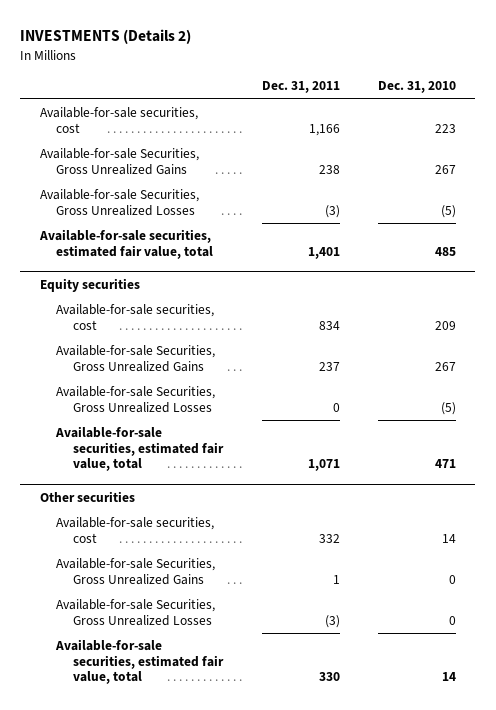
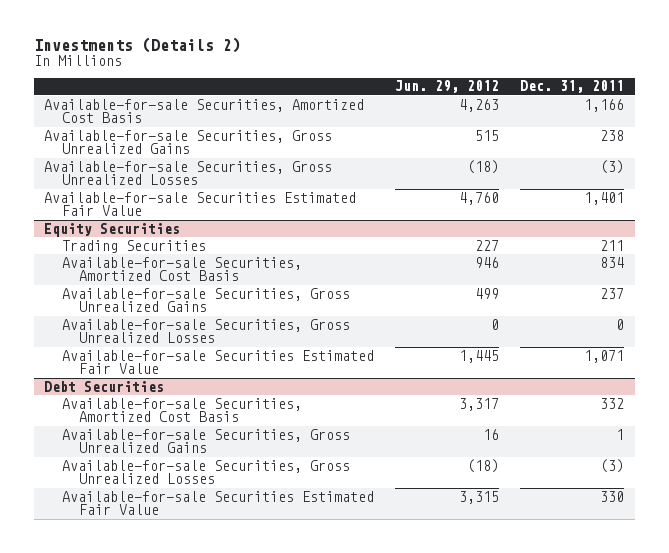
[20,29,192,45] INVESTMENTS (Details 2) -> [33,37,241,54] Investments (Details 2)
[378,81,457,94] Dec. 31, 2010 -> none
none -> [395,80,500,94] Jun. 29, 2012
[39,107,198,133] Available-for-sale securities, cost -> [44,98,365,124] Available-for-sale Securities, Amortized Cost Basis
[38,229,214,259] Available-for-sale securities, estimated fair value, total -> [44,191,357,217] Available-for-sale Securities Estimated Fair Value
[39,277,140,292] Equity securities -> [44,222,181,237] Equity Securities
none -> [61,239,206,253] Trading Securities
[56,304,215,330] Available-for-sale securities, cost -> [61,256,302,282] Available-for-sale Securities, Amortized Cost Basis
[39,490,135,502] Other securities -> none
[55,426,225,472] Available-for-sale securities, estimated fair value, total -> [61,349,374,375] Available-for-sale Securities Estimated Fair Value
none -> [44,380,165,392] Debt Securities
[56,517,215,543] Available-for-sale securities, cost -> [61,397,302,423] Available-for-sale Securities, Amortized Cost Basis
[55,639,225,685] Available-for-sale securities, estimated fair value, total -> [61,490,374,516] Available-for-sale Securities Estimated Fair Value

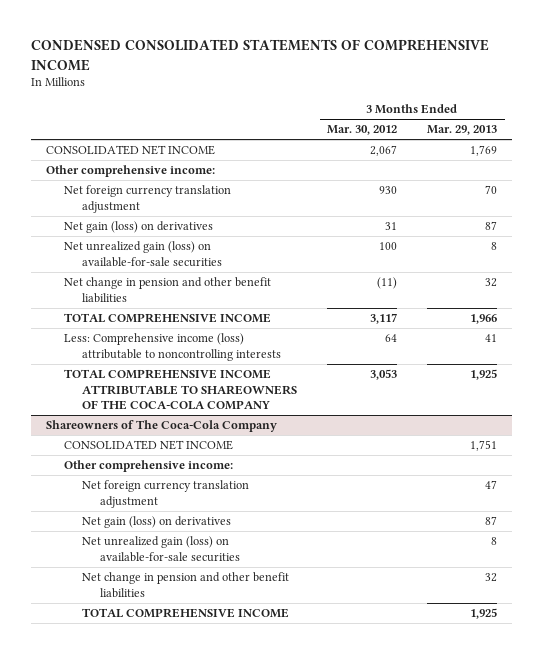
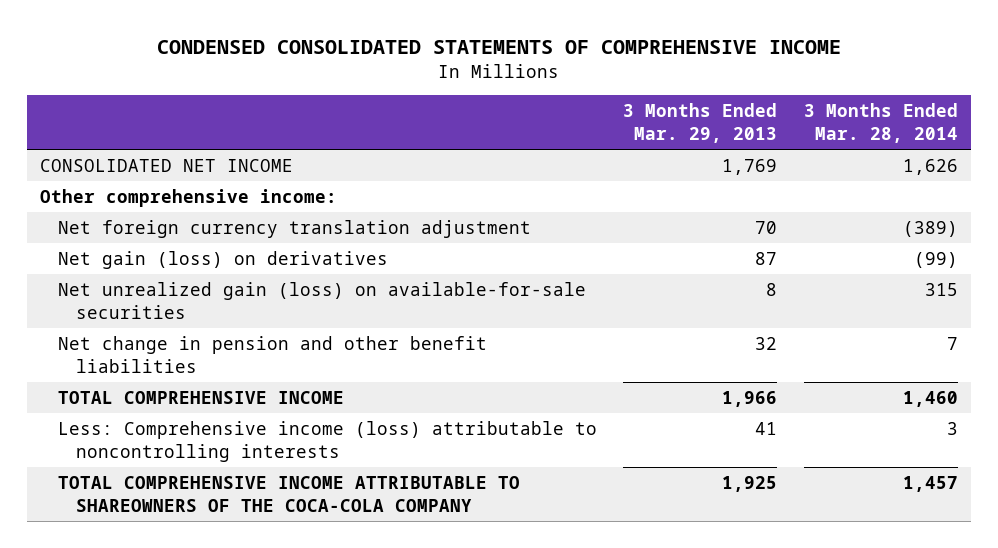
[327,125,398,136] Mar. 30, 2012 -> none
none -> [804,103,959,144] 3 Months Ended Mar. 28, 2014
[45,420,277,433] Shareowners of The Coca-Cola Company -> none
[64,440,234,451] CONSOLIDATED NET INCOME -> none
[64,460,234,473] Other comprehensive income: -> none
[82,480,250,508] Net foreign currency translation adjustment -> none
[82,516,232,529] Net gain (loss) on derivatives -> none
[82,536,241,562] Net unrealized gain (loss) on available-for-sale securities -> none
[82,572,290,598] Net change in pension and other benefit liabilities -> none
[82,608,290,619] TOTAL COMPREHENSIVE INCOME -> none

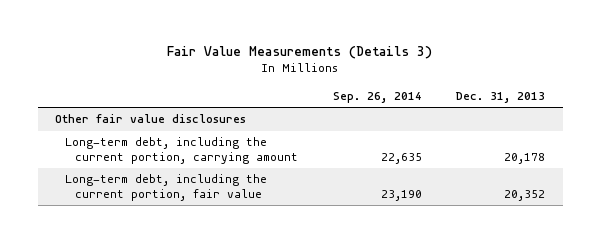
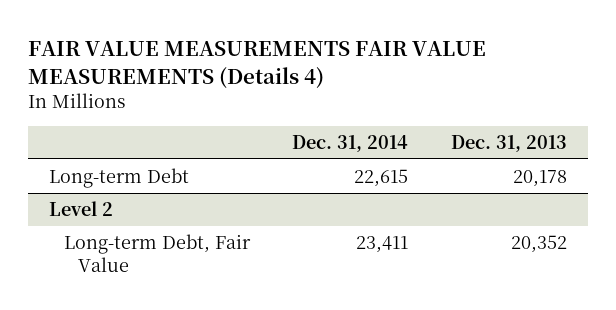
[167,46,433,60] Fair Value Measurements (Details 3) -> [28,40,487,89] FAIR VALUE MEASUREMENTS FAIR VALUE MEASUREMENTS (Details 4)
[332,91,422,103] Sep. 26, 2014 -> none
none -> [292,134,409,152] Dec. 31, 2014
[55,114,247,124] Other fair value disclosures -> none
[65,137,298,164] Long-term debt, including the current portion, carrying amount -> [49,168,190,189] Long-term Debt
none -> [49,201,114,217] Level 2
[65,174,268,201] Long-term debt, including the current portion, fair value -> [63,234,251,273] Long-term Debt, Fair Value

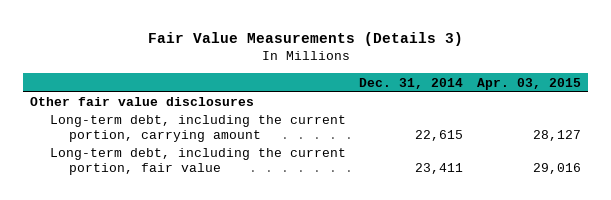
[28,40,487,89] FAIR VALUE MEASUREMENTS FAIR VALUE MEASUREMENTS (Details 4) -> [147,32,463,47] Fair Value Measurements (Details 3)
[450,134,567,152] Dec. 31, 2013 -> none
none -> [477,77,582,90] Apr. 03, 2015
[49,201,114,217] Level 2 -> none
none -> [30,97,255,107] Other fair value disclosures
[49,168,190,189] Long-term Debt -> [49,115,346,143] Long-term debt, including the current portion, carrying amount
[63,234,251,273] Long-term Debt, Fair Value -> [49,148,346,176] Long-term debt, including the current portion, fair value

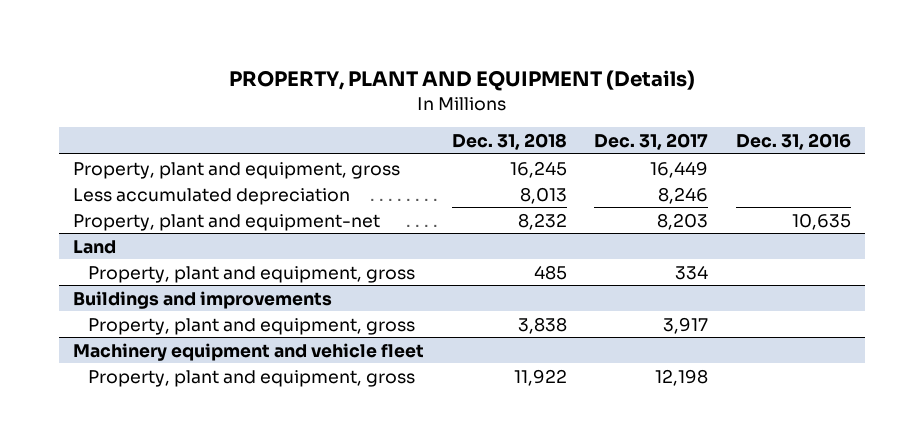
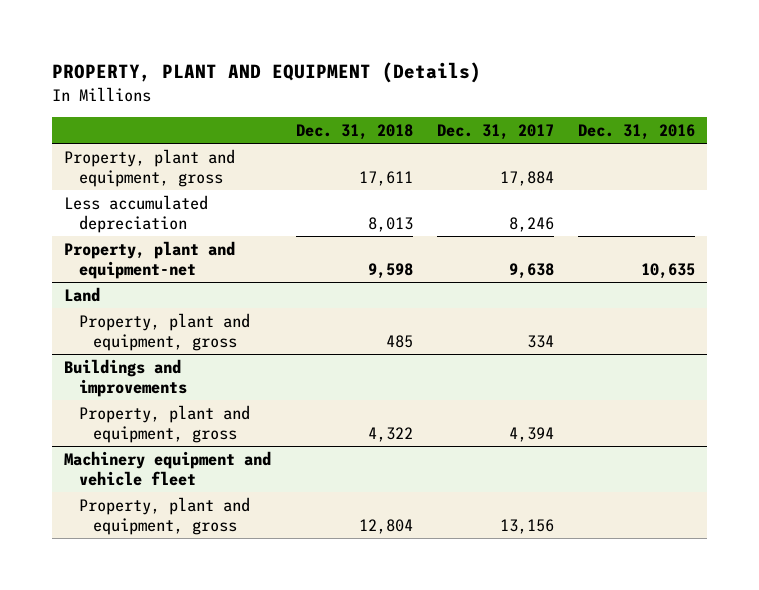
[509,160,567,178] 16,245 -> [358,170,413,186] 17,611
[650,160,709,178] 16,449 -> [499,170,554,186] 17,884
[517,212,567,230] 8,232 -> [367,262,413,279] 9,598
[657,212,709,230] 8,203 -> [508,262,554,279] 9,638
[517,316,567,334] 3,838 -> [367,426,413,442] 4,322
[663,316,709,334] 3,917 -> [508,426,554,442] 4,394
[513,368,567,386] 11,922 -> [358,518,413,534] 12,804
[655,368,709,386] 12,198 -> [499,518,554,534] 13,156

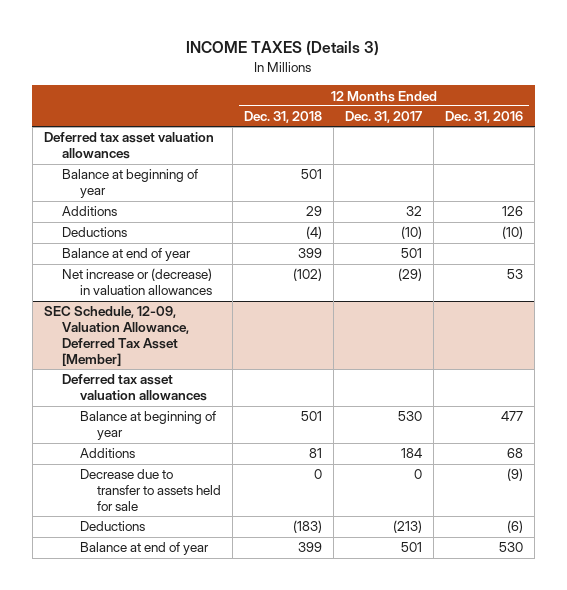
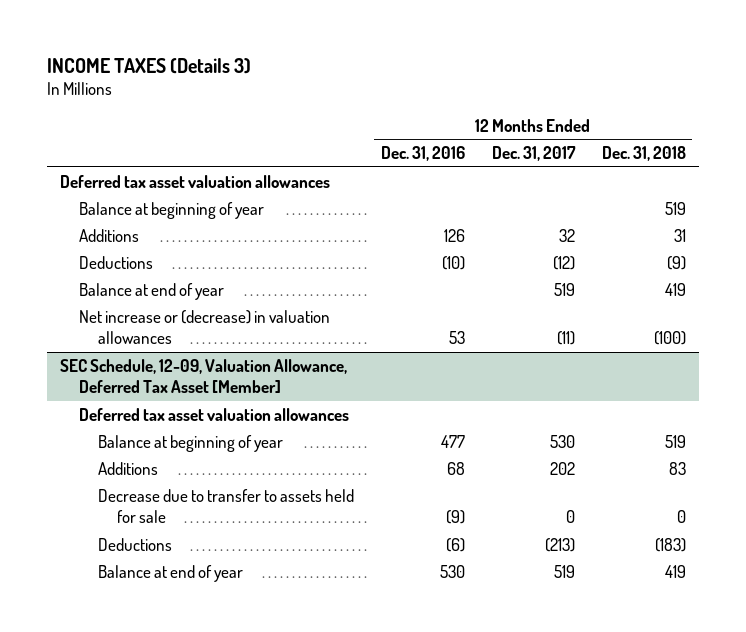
[301,169,323,180] 501 -> [664,201,686,215] 519
[306,206,323,217] 29 -> [673,228,686,242] 31
[306,226,323,240] (4) -> [666,255,686,270] (9)
[401,226,423,240] (10) -> [552,255,575,270] (12)
[298,248,323,259] 399 -> [664,282,686,296] 419
[401,248,423,259] 501 -> [553,282,575,296] 519
[293,268,323,282] (102) -> [653,331,686,346] (100)
[398,268,423,282] (29) -> [556,331,575,346] (11)
[301,411,323,422] 501 -> [664,434,686,448] 519
[309,448,323,459] 81 -> [668,461,686,475] 83
[401,448,423,459] 184 -> [549,461,575,475] 202
[298,542,323,553] 399 -> [664,564,686,578] 419
[401,542,423,553] 501 -> [553,564,575,578] 519

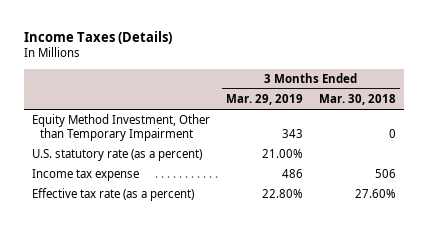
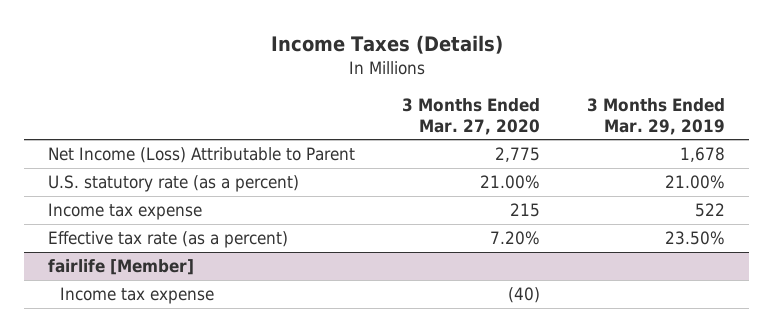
[319,94,397,106] Mar. 30, 2018 -> none
none -> [402,97,541,135] 3 Months Ended Mar. 27, 2020
[32,114,211,142] Equity Method Investment, Other than Temporary Impairment -> none
none -> [48,147,356,164] Net Income (Loss) Attributable to Parent
[282,169,304,179] 486 -> [695,203,726,218] 522
[262,189,304,199] 22.80% -> [665,231,726,246] 23.50%
none -> [48,259,195,276] fairlife [Member]
none -> [60,287,215,305] Income tax expense

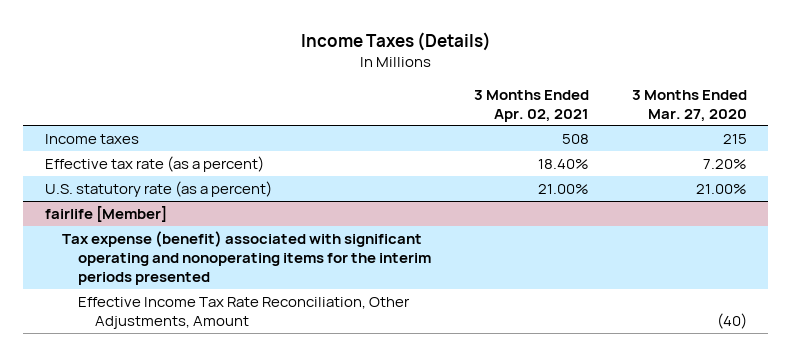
[587,97,726,135] 3 Months Ended Mar. 29, 2019 -> none
none -> [474,89,590,122] 3 Months Ended Apr. 02, 2021
[48,147,356,164] Net Income (Loss) Attributable to Parent -> none
[48,203,203,221] Income tax expense -> [44,133,139,144] Income taxes
[48,175,300,193] U.S. statutory rate (as a percent) -> [44,180,272,197] U.S. statutory rate (as a percent)
[60,287,215,305] Income tax expense -> none
none -> [61,230,432,286] Tax expense (benefit) associated with significant operating and nonoperating items for the interim periods presented
none -> [78,296,411,329] Effective Income Tax Rate Reconciliation, Other Adjustments, Amount

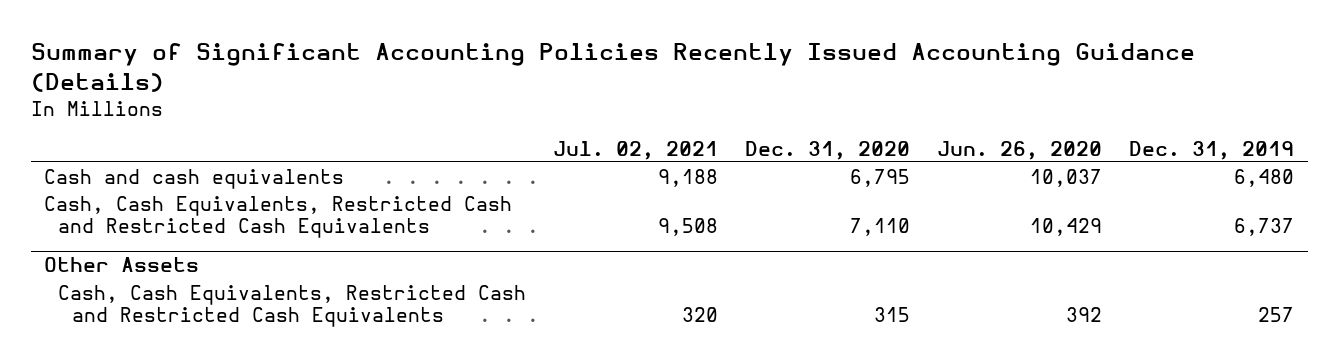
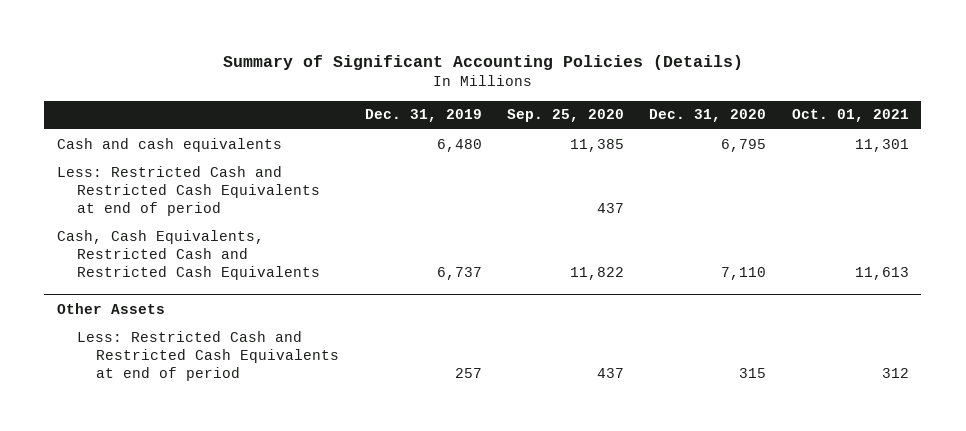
[30,43,1195,92] Summary of Significant Accounting Policies Recently Issued Accounting Guidance (Details) -> [222,54,743,70] Summary of Significant Accounting Policies (Details)
[553,140,719,160] Jul. 02, 2021 -> none
[937,140,1103,160] Jun. 26, 2020 -> none
none -> [507,109,625,123] Sep. 25, 2020
none -> [791,109,909,123] Oct. 01, 2021
none -> [57,165,320,216] Less: Restricted Cash and Restricted Cash Equivalents at end of period
[57,284,526,328] Cash, Cash Equivalents, Restricted Cash and Restricted Cash Equivalents -> [76,330,340,381] Less: Restricted Cash and Restricted Cash Equivalents at end of period

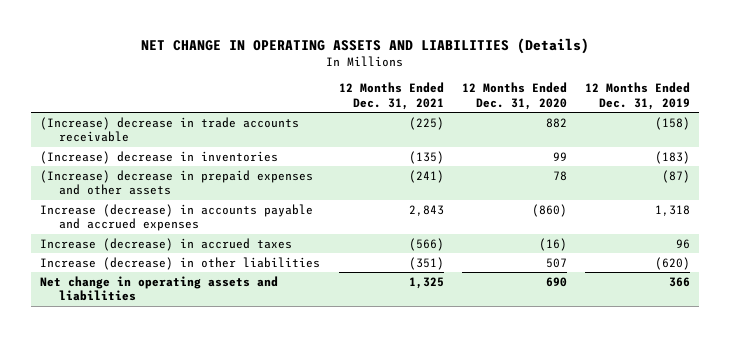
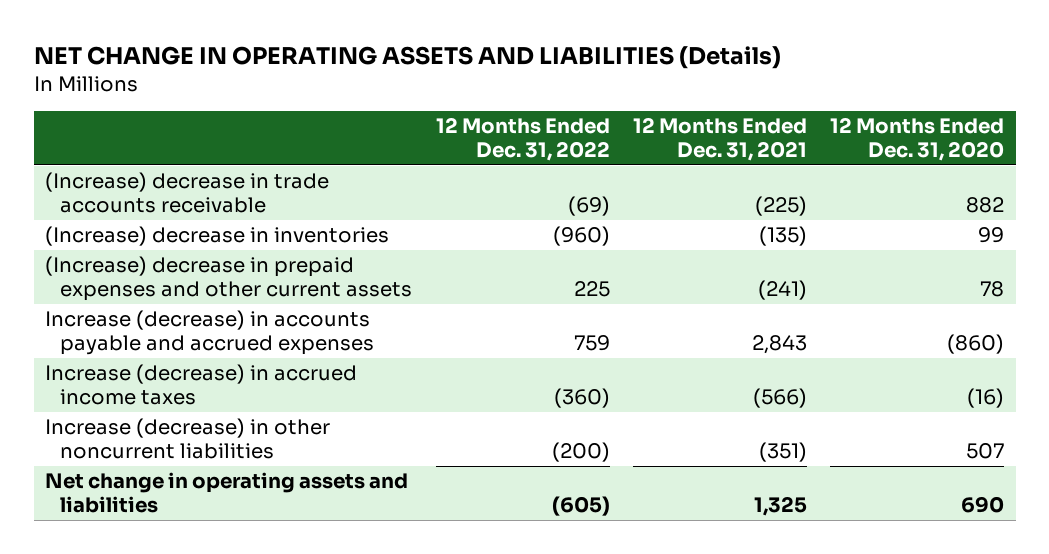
[585,82,691,110] 12 Months Ended Dec. 31, 2019 -> none
none -> [435,117,610,162] 12 Months Ended Dec. 31, 2022
[40,169,314,196] (Increase) decrease in prepaid expenses and other assets -> [45,256,413,302] (Increase) decrease in prepaid expenses and other current assets
[40,237,293,251] Increase (decrease) in accrued taxes -> [45,364,358,406] Increase (decrease) in accrued income taxes
[40,256,321,270] Increase (decrease) in other liabilities -> [45,418,331,460] Increase (decrease) in other noncurrent liabilities

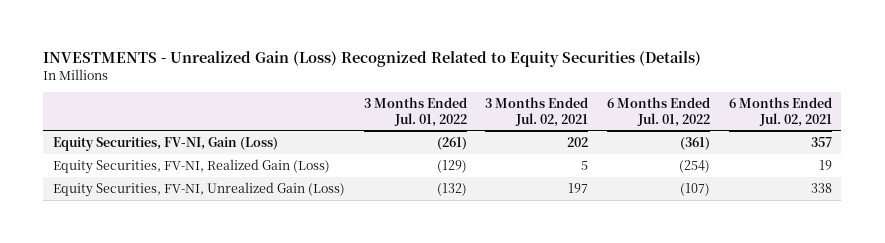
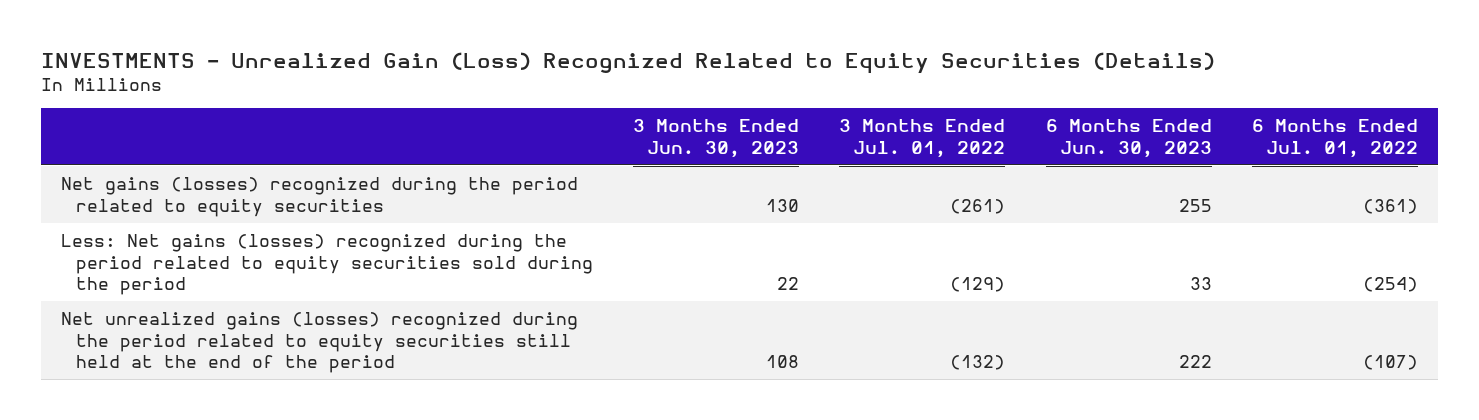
[485,97,589,127] 3 Months Ended Jul. 02, 2021 -> none
[728,97,832,127] 6 Months Ended Jul. 02, 2021 -> none
none -> [633,119,800,158] 3 Months Ended Jun. 30, 2023
none -> [1045,119,1212,158] 6 Months Ended Jun. 30, 2023
[52,136,278,151] Equity Securities, FV-NI, Gain (Loss) -> [60,177,578,217] Net gains (losses) recognized during the period related to equity securities
[52,158,330,174] Equity Securities, FV-NI, Realized Gain (Loss) -> [60,234,593,296] Less: Net gains (losses) recognized during the period related to equity securities sold during the period
[52,181,345,197] Equity Securities, FV-NI, Unrealized Gain (Loss) -> [60,312,578,374] Net unrealized gains (losses) recognized during the period related to equity securities still held at the end of the period

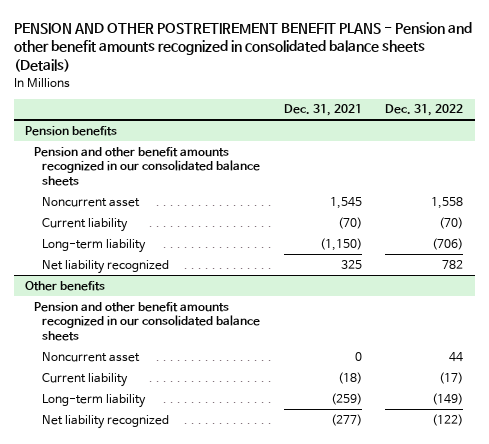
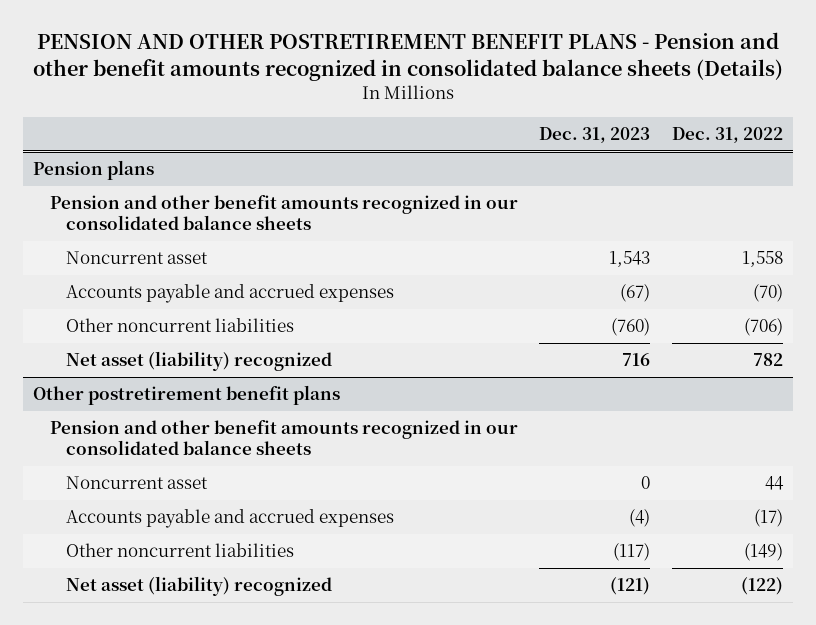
[283,104,362,117] Dec. 31, 2021 -> none
none -> [539,126,651,143] Dec. 31, 2023
[25,125,118,136] Pension benefits -> [33,160,155,181] Pension plans
[42,217,129,232] Current liability -> [66,284,395,304] Accounts payable and accrued expenses
[42,238,147,253] Long-term liability -> [66,318,295,333] Other noncurrent liabilities
[42,259,170,274] Net liability recognized -> [66,351,333,372] Net asset (liability) recognized
[25,280,106,291] Other benefits -> [33,385,341,406] Other postretirement benefit plans
[42,372,129,387] Current liability -> [66,509,395,529] Accounts payable and accrued expenses
[42,393,147,408] Long-term liability -> [66,543,295,558] Other noncurrent liabilities
[42,414,170,429] Net liability recognized -> [66,576,333,597] Net asset (liability) recognized

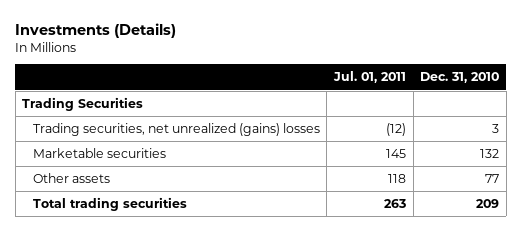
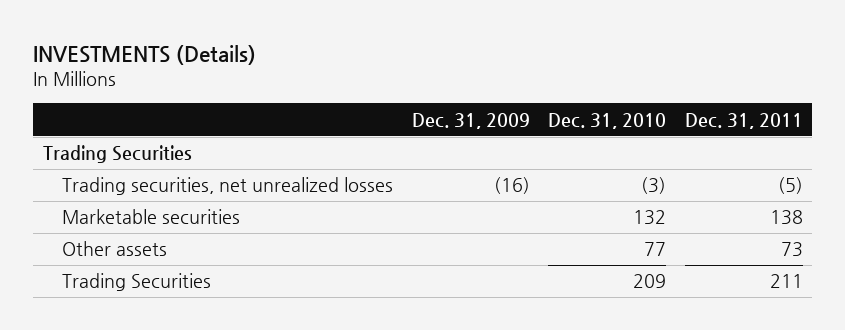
[15,22,177,38] Investments (Details) -> [33,45,257,66] INVESTMENTS (Details)
[333,71,407,84] Jul. 01, 2011 -> none
none -> [411,112,530,129] Dec. 31, 2009
none -> [684,112,803,129] Dec. 31, 2011
[32,122,320,136] Trading securities, net unrealized (gains) losses -> [61,177,393,196] Trading securities, net unrealized losses
[492,123,500,133] 3 -> [641,177,667,195] (3)
[32,196,187,211] Total trading securities -> [61,273,211,292] Trading Securities

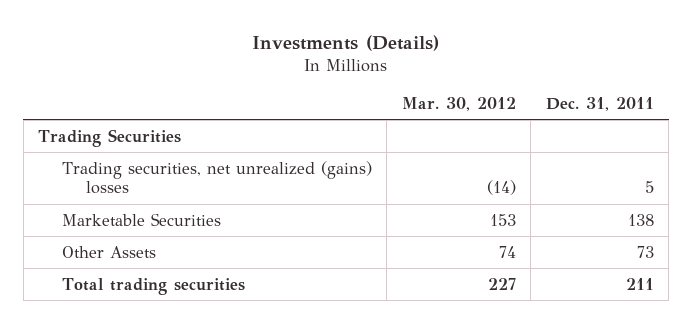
[33,45,257,66] INVESTMENTS (Details) -> [252,34,440,51] Investments (Details)
[411,112,530,129] Dec. 31, 2009 -> none
[548,112,667,129] Dec. 31, 2010 -> none
none -> [401,96,516,111] Mar. 30, 2012
[61,177,393,196] Trading securities, net unrealized losses -> [62,160,373,195] Trading securities, net unrealized (gains) losses
[777,177,803,195] (5) -> [644,181,654,194] 5
[61,209,240,225] Marketable securities -> [62,212,222,226] Marketable Securities
[61,241,167,257] Other assets -> [62,245,157,258] Other Assets
[61,273,211,292] Trading Securities -> [62,277,246,295] Total trading securities

